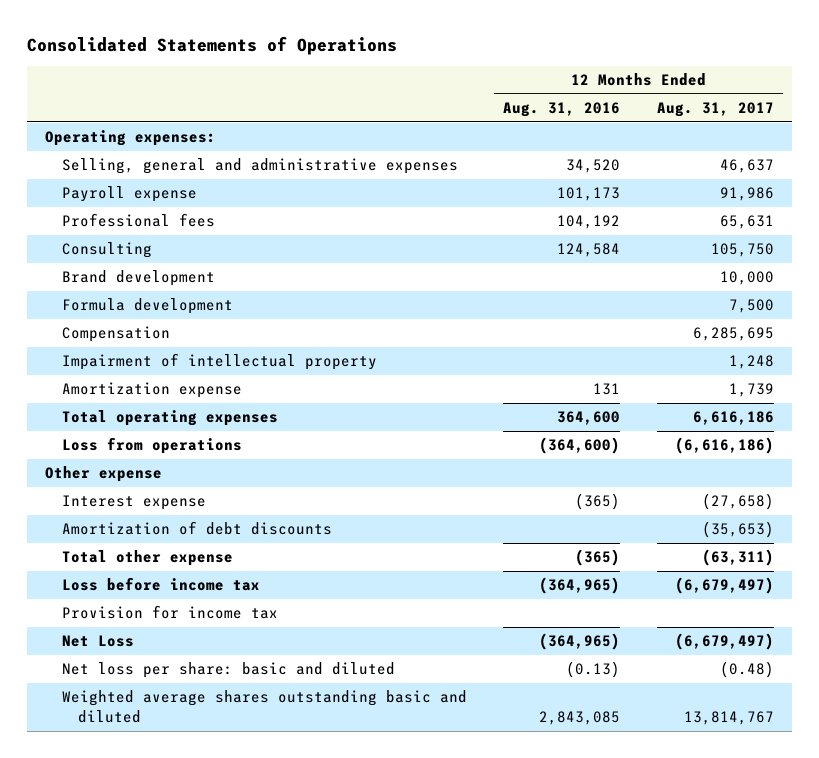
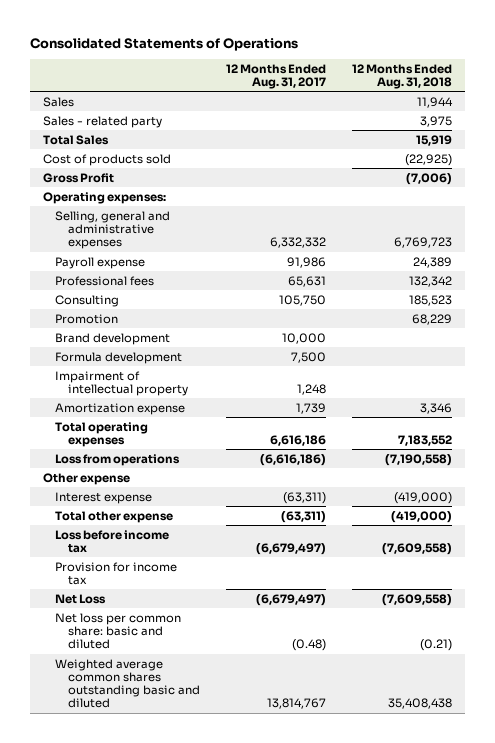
[503,101,621,117] Aug. 31, 2016 -> none
none -> [352,63,453,90] 12 Months Ended Aug. 31, 2018
none -> [42,96,74,107] Sales
none -> [42,115,162,128] Sales - related party
none -> [42,134,109,145] Total Sales
none -> [42,153,171,166] Cost of products sold
none -> [42,172,114,183] Gross Profit
[719,159,774,174] 46,637 -> [270,237,327,249] 6,332,332
none -> [55,313,119,324] Promotion
[61,326,170,343] Compensation -> none
[61,521,332,536] Amortization of debt discounts -> none
[701,493,774,511] (27,658) -> [283,491,327,504] (63,311)
[61,662,395,679] Net loss per share: basic and diluted -> [55,612,182,650] Net loss per common share: basic and diluted
[61,690,467,723] Weighted average shares outstanding basic and diluted -> [55,658,200,709] Weighted average common shares outstanding basic and diluted

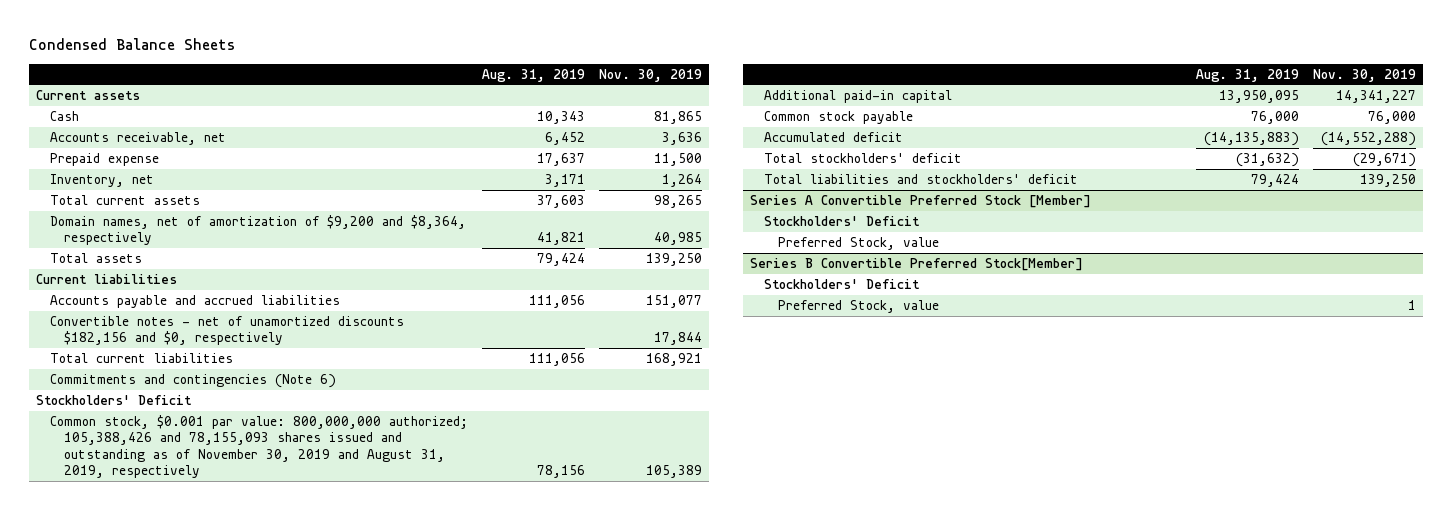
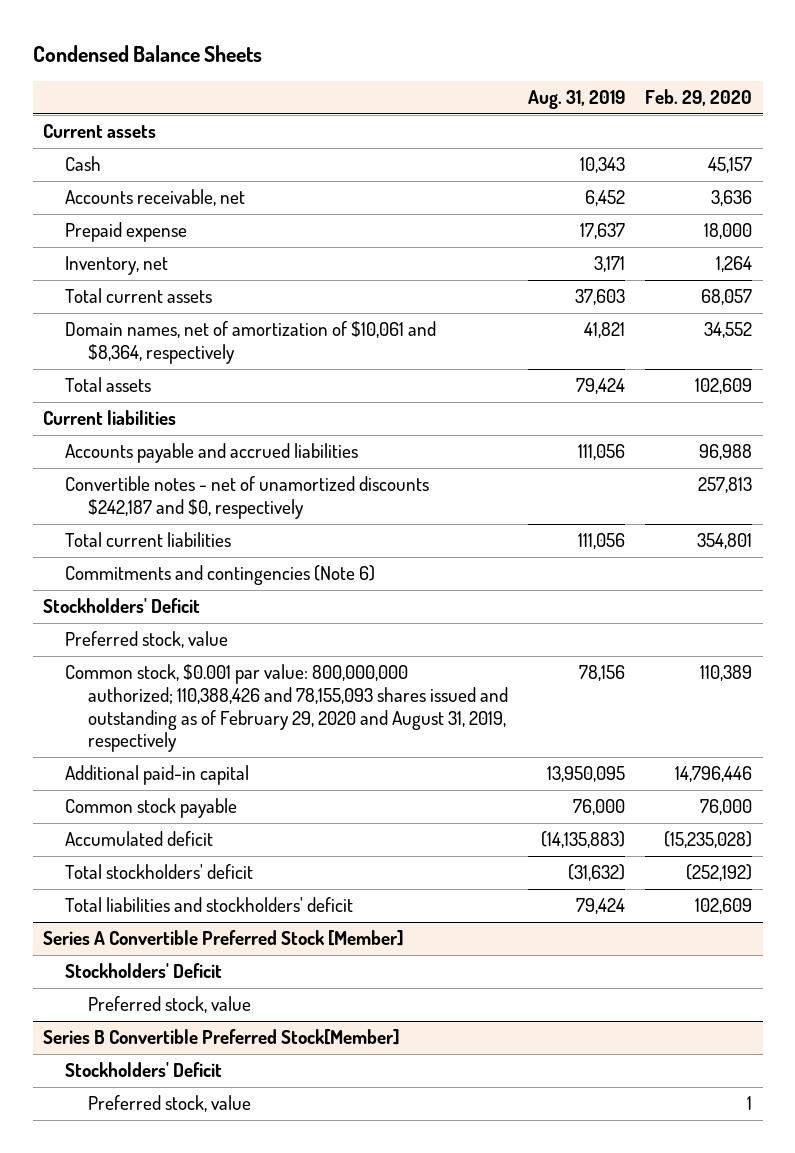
[599,68,703,82] Nov. 30, 2019 -> none
none -> [645,89,753,107] Feb. 29, 2020
[50,214,467,246] Domain names, net of amortization of $9,200 and $8,364, respectively -> [65,321,437,365] Domain names, net of amortization of $10,061 and $8,364, respectively
[50,315,405,346] Convertible notes - net of unamortized discounts $182,156 and $0, respectively -> [65,476,430,520] Convertible notes - net of unamortized discounts $242,187 and $0, respectively
none -> [65,631,229,649] Preferred stock, value
[50,414,469,479] Common stock, $0.001 par value: 800,000,000 authorized; 105,388,426 and 78,155,093 shares issued and outstanding as of November 30, 2019 and August 31, 2019, respectively -> [65,664,508,753] Common stock, $0.001 par value: 800,000,000 authorized; 110,388,426 and 78,155,093 shares issued and outstanding as of February 29, 2020 and August 31, 2019, respectively
[777,236,939,250] Preferred Stock, value -> [87,996,251,1014] Preferred stock, value
[777,299,939,313] Preferred Stock, value -> [87,1095,251,1113] Preferred stock, value

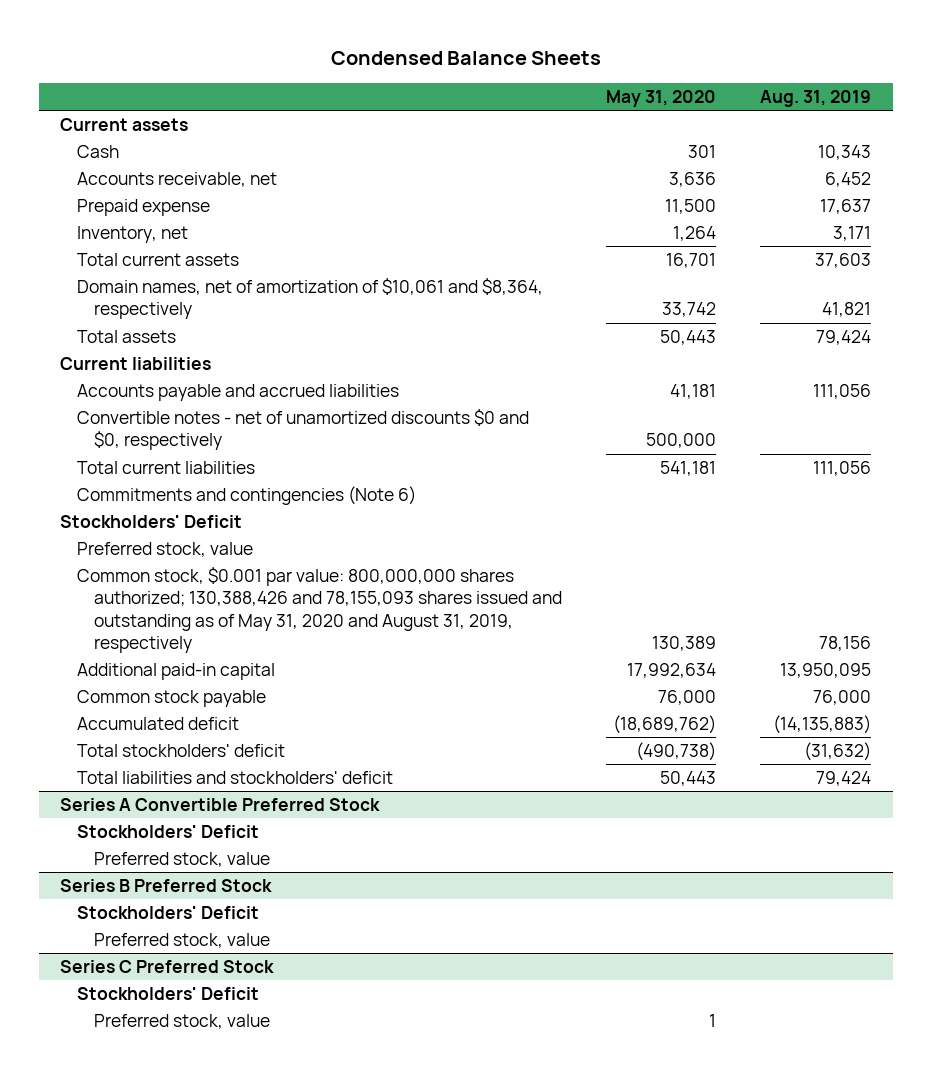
[645,89,753,107] Feb. 29, 2020 -> none
none -> [606,89,717,107] May 31, 2020
[65,476,430,520] Convertible notes - net of unamortized discounts $242,187 and $0, respectively -> [77,408,530,451] Convertible notes - net of unamortized discounts $0 and $0, respectively
[65,664,508,753] Common stock, $0.001 par value: 800,000,000 authorized; 110,388,426 and 78,155,093 shares issued and outstanding as of February 29, 2020 and August 31, 2019, respectively -> [77,566,563,653] Common stock, $0.001 par value: 800,000,000 shares authorized; 130,388,426 and 78,155,093 shares issued and outstanding as of May 31, 2020 and August 31, 2019, respectively
[43,930,405,947] Series A Convertible Preferred Stock [Member] -> [60,797,381,811] Series A Convertible Preferred Stock
[43,1029,401,1046] Series B Convertible Preferred Stock[Member] -> [60,878,273,892] Series B Preferred Stock
none -> [60,959,275,973] Series C Preferred Stock
none -> [77,986,260,1000] Stockholders' Deficit
none -> [94,1013,271,1029] Preferred stock, value

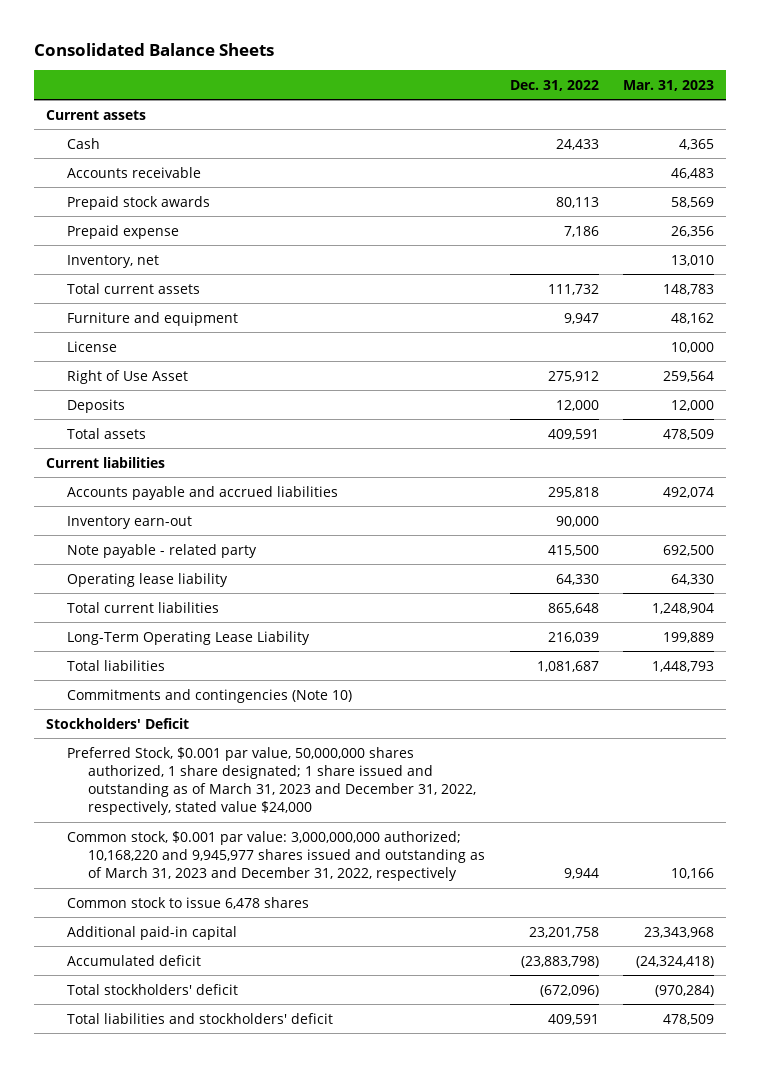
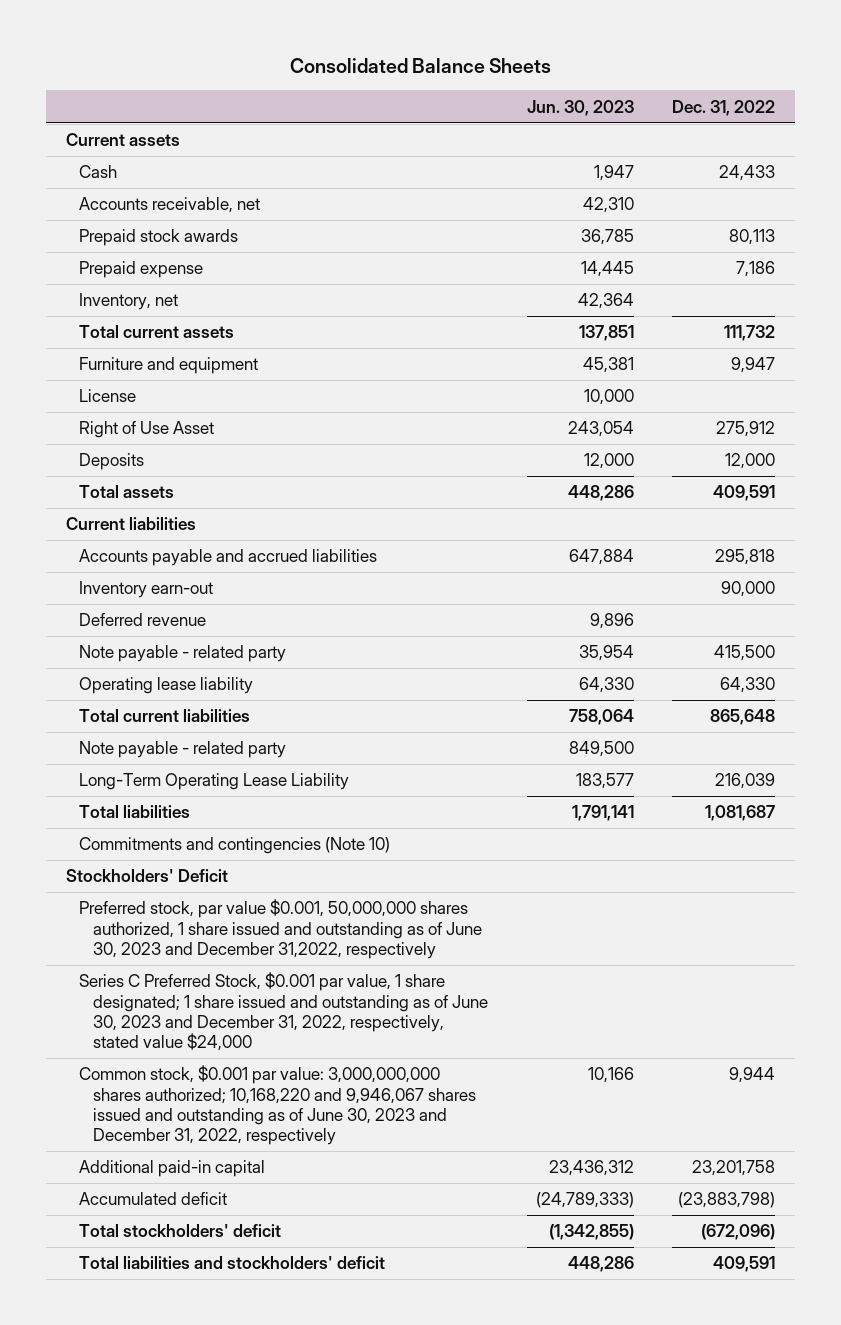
[623,80,715,92] Mar. 31, 2023 -> none
none -> [526,99,634,116] Jun. 30, 2023
[67,166,202,178] Accounts receivable -> [79,197,261,214] Accounts receivable, net
none -> [79,613,207,627] Deferred revenue
none -> [79,741,287,759] Note payable - related party
[67,896,310,909] Common stock to issue 6,478 shares -> none
[67,746,477,816] Preferred Stock, $0.001 par value, 50,000,000 shares authorized, 1 share designated; 1 share issued and outstanding as of March 31, 2023 and December 31, 2022, respectively, stated value $24,000 -> [79,899,482,960] Preferred stock, par value $0.001, 50,000,000 shares authorized, 1 share issued and outstanding as of June 30, 2023 and December 31,2022, respectively
none -> [79,972,488,1052] Series C Preferred Stock, $0.001 par value, 1 share designated; 1 share issued and outstanding as of June 30, 2023 and December 31, 2022, respectively, stated value $24,000
[67,830,486,882] Common stock, $0.001 par value: 3,000,000,000 authorized; 10,168,220 and 9,945,977 shares issued and outstanding as of March 31, 2023 and December 31, 2022, respectively -> [79,1065,476,1146] Common stock, $0.001 par value: 3,000,000,000 shares authorized; 10,168,220 and 9,946,067 shares issued and outstanding as of June 30, 2023 and December 31, 2022, respectively

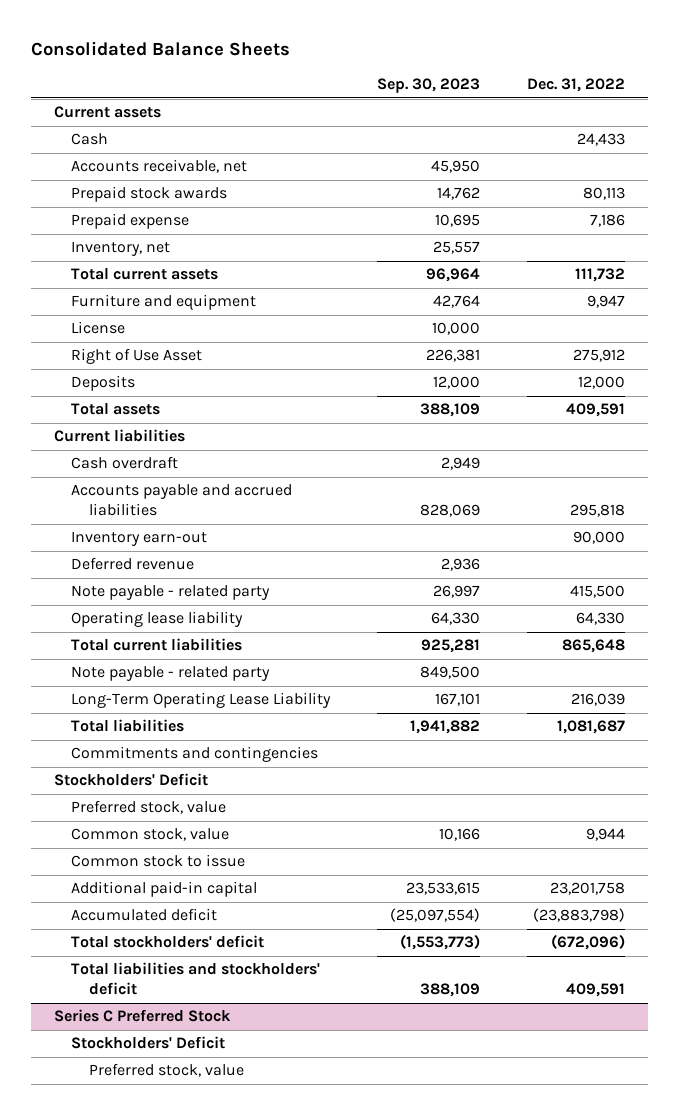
[526,99,634,116] Jun. 30, 2023 -> none
none -> [377,78,481,94] Sep. 30, 2023
none -> [71,456,179,470] Cash overdraft
[79,837,391,855] Commitments and contingencies (Note 10) -> [71,746,319,763] Commitments and contingencies
[79,972,488,1052] Series C Preferred Stock, $0.001 par value, 1 share designated; 1 share issued and outstanding as of June 30, 2023 and December 31, 2022, respectively, stated value $24,000 -> none
[79,899,482,960] Preferred stock, par value $0.001, 50,000,000 shares authorized, 1 share issued and outstanding as of June 30, 2023 and December 31,2022, respectively -> [71,800,227,815] Preferred stock, value
[79,1065,476,1146] Common stock, $0.001 par value: 3,000,000,000 shares authorized; 10,168,220 and 9,946,067 shares issued and outstanding as of June 30, 2023 and December 31, 2022, respectively -> [71,828,230,842] Common stock, value
none -> [71,854,246,868] Common stock to issue
none -> [53,1009,231,1023] Series C Preferred Stock
none -> [71,1036,226,1050] Stockholders' Deficit
none -> [88,1063,244,1078] Preferred stock, value

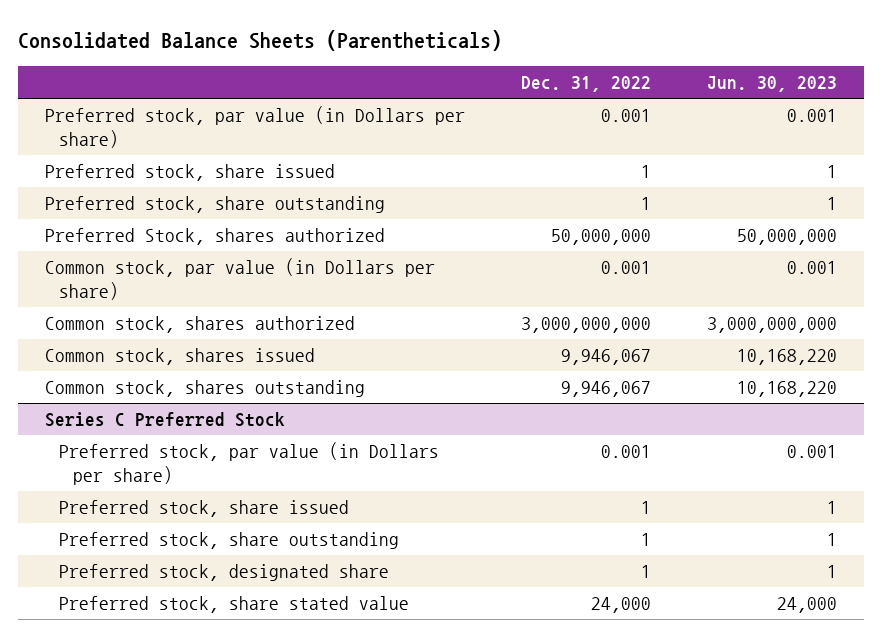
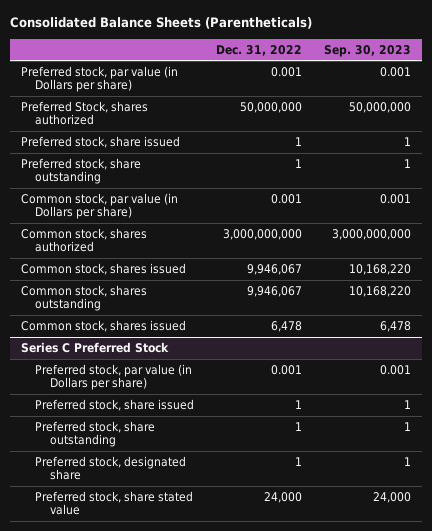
[706,76,837,93] Jun. 30, 2023 -> none
none -> [324,44,412,57] Sep. 30, 2023
[45,227,386,245] Preferred Stock, shares authorized -> [20,100,148,126] Preferred Stock, shares authorized
none -> [20,319,186,332] Common stock, shares issued

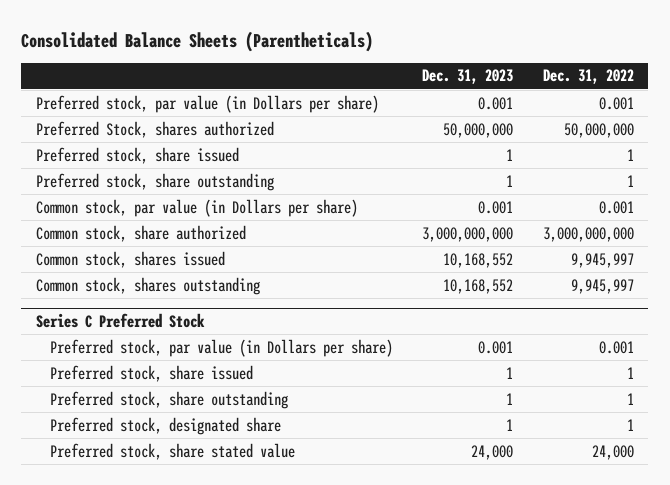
[324,44,412,57] Sep. 30, 2023 -> none
none -> [422,69,514,85] Dec. 31, 2023
[20,319,186,332] Common stock, shares issued -> none
[20,227,147,253] Common stock, shares authorized -> [35,224,246,242] Common stock, share authorized
[247,263,303,275] 9,946,067 -> [570,252,634,268] 9,945,997
[247,285,303,297] 9,946,067 -> [570,278,634,294] 9,945,997

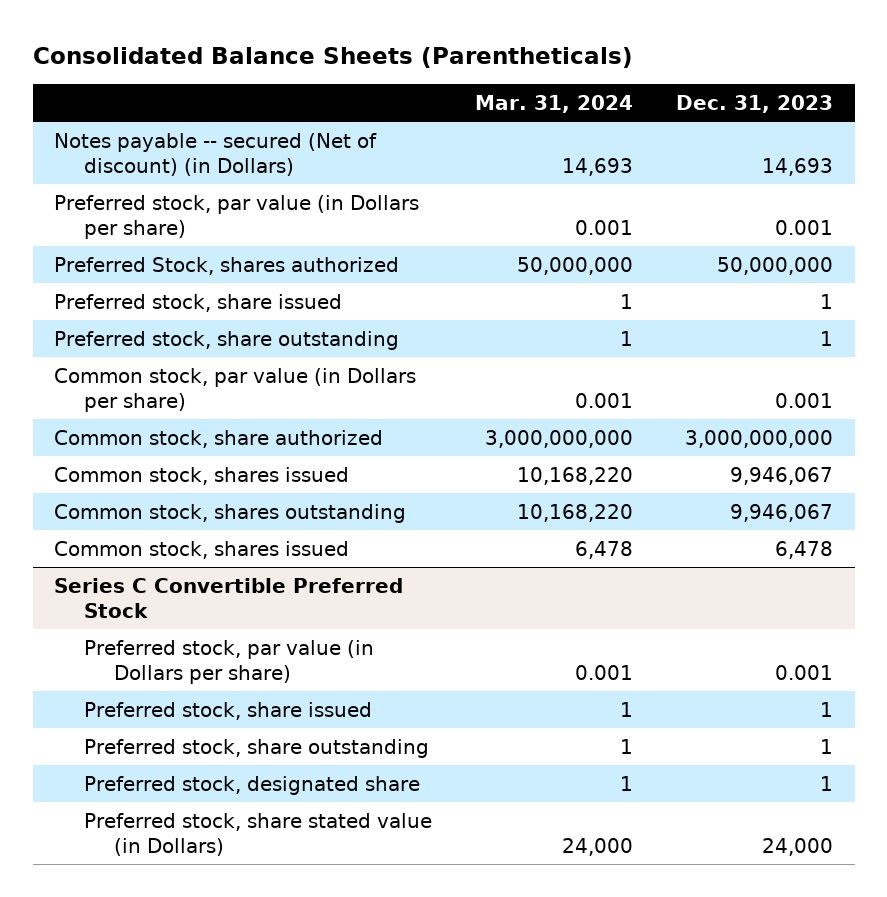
[542,69,634,85] Dec. 31, 2022 -> none
none -> [475,94,634,113] Mar. 31, 2024
none -> [54,132,378,176] Notes payable -- secured (Net of discount) (in Dollars)
[443,252,514,268] 10,168,552 -> [730,466,834,485] 9,946,067
[443,278,514,294] 10,168,552 -> [730,503,834,522] 9,946,067
none -> [54,540,350,559] Common stock, shares issued
[35,312,205,328] Series C Preferred Stock -> [54,577,404,618] Series C Convertible Preferred Stock
[50,442,296,460] Preferred stock, share stated value -> [83,812,432,856] Preferred stock, share stated value (in Dollars)

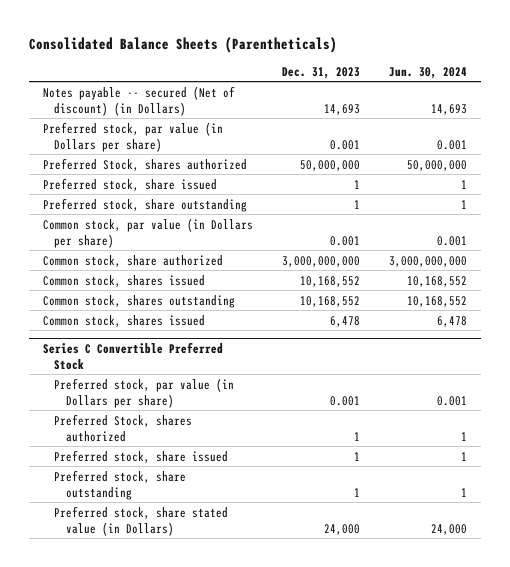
[475,94,634,113] Mar. 31, 2024 -> none
none -> [388,66,467,79] Jun. 30, 2024
[730,466,834,485] 9,946,067 -> [299,275,360,287] 10,168,552
[730,503,834,522] 9,946,067 -> [299,295,360,307] 10,168,552
none -> [54,413,193,442] Preferred Stock, shares authorized
[83,775,420,795] Preferred stock, designated share -> none

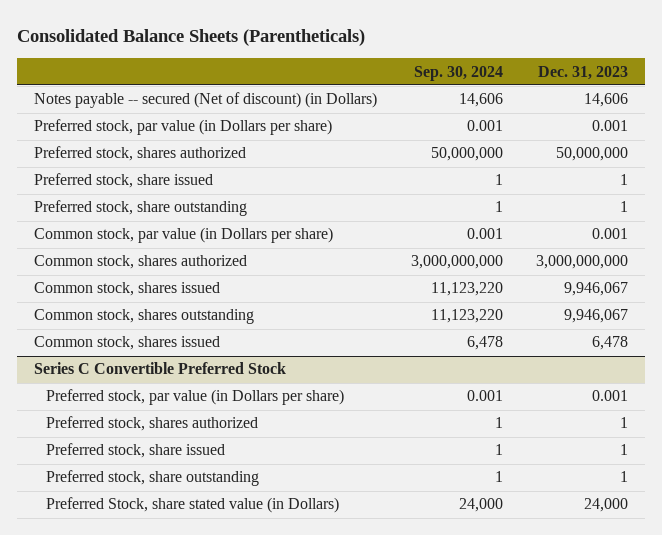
[388,66,467,79] Jun. 30, 2024 -> none
none -> [413,65,503,81] Sep. 30, 2024
[323,103,360,115] 14,693 -> [584,93,629,108] 14,606
[43,157,248,171] Preferred Stock, shares authorized -> [33,146,246,162] Preferred stock, shares authorized
[43,254,224,267] Common stock, share authorized -> [33,255,247,270] Common stock, shares authorized
[299,275,360,287] 10,168,552 -> [564,282,629,297] 9,946,067
[299,295,360,307] 10,168,552 -> [564,309,629,324] 9,946,067
[54,413,193,442] Preferred Stock, shares authorized -> [45,416,258,432] Preferred stock, shares authorized
[54,505,229,536] Preferred stock, share stated value (in Dollars) -> [45,497,339,514] Preferred Stock, share stated value (in Dollars)

